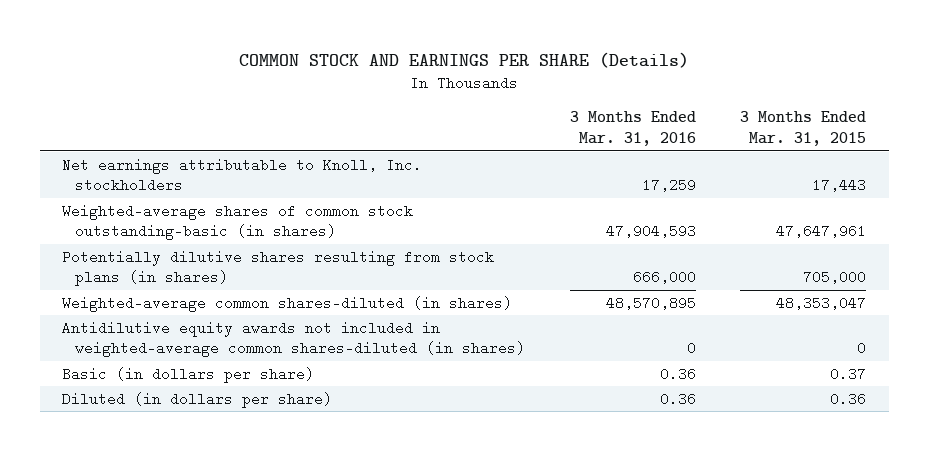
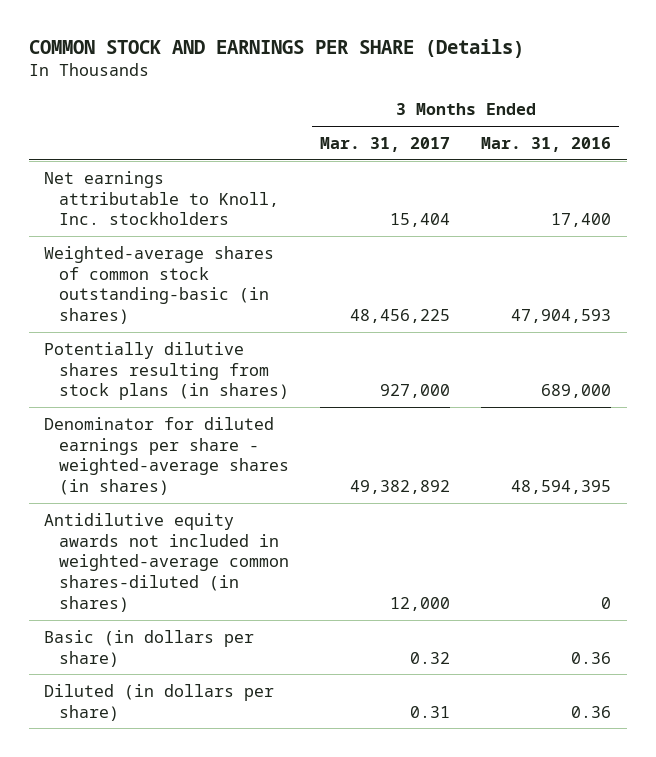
[740,111,867,146] 3 Months Ended Mar. 31, 2015 -> none
none -> [320,136,451,152] Mar. 31, 2017
[641,178,696,193] 17,259 -> [551,213,612,228] 17,400
[632,270,696,285] 666,000 -> [541,384,612,399] 689,000
[62,295,513,312] Weighted-average common shares-diluted (in shares) -> [44,416,289,496] Denominator for diluted earnings per share - weighted-average shares (in shares)
[605,295,696,310] 48,570,895 -> [511,480,612,495] 48,594,395

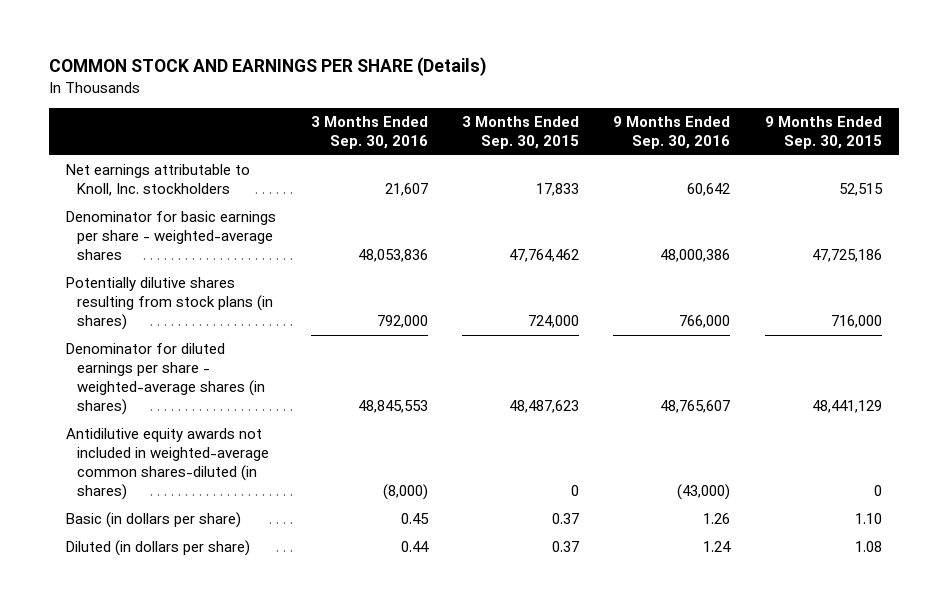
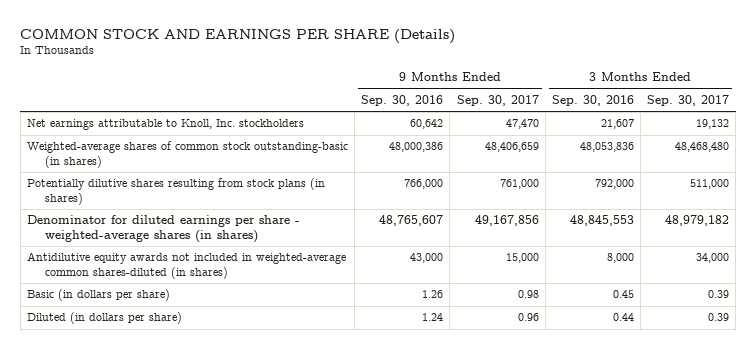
[461,116,579,150] 3 Months Ended Sep. 30, 2015 -> none
[764,116,882,150] 9 Months Ended Sep. 30, 2015 -> none
none -> [456,95,539,107] Sep. 30, 2017
none -> [647,95,730,107] Sep. 30, 2017
[66,211,277,261] Denominator for basic earnings per share - weighted-average shares -> [27,141,349,169] Weighted-average shares of common stock outstanding-basic (in shares)
[382,484,428,501] (8,000) -> [606,253,634,264] 8,000
[677,484,731,501] (43,000) -> [410,253,444,264] 43,000

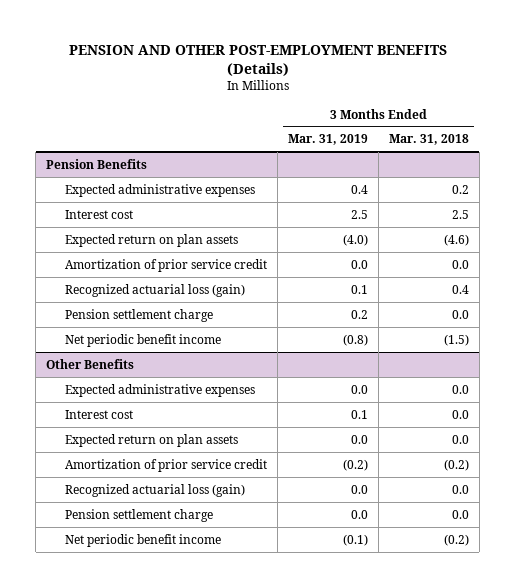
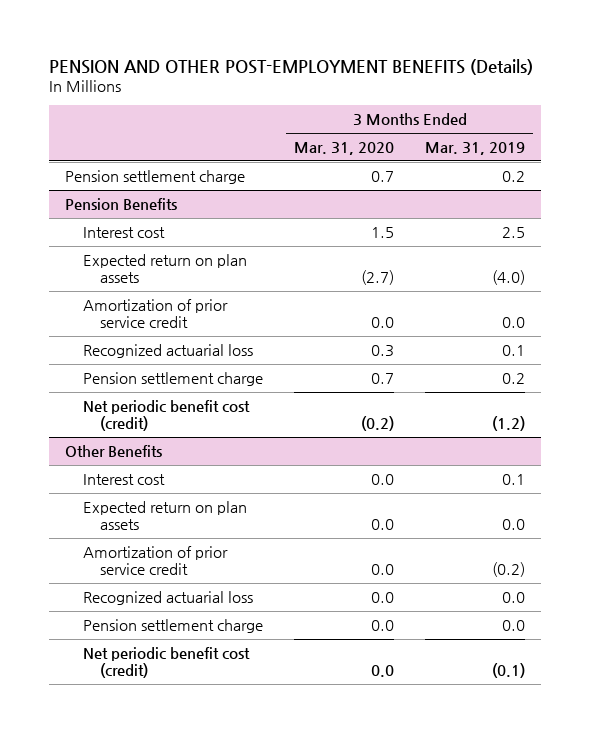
[389,134,470,146] Mar. 31, 2018 -> none
none -> [293,142,394,156] Mar. 31, 2020
none -> [64,169,245,184] Pension settlement charge
[65,183,256,197] Expected administrative expenses -> none
[65,283,246,297] Recognized actuarial loss (gain) -> [82,343,253,358] Recognized actuarial loss
[65,333,222,347] Net periodic benefit income -> [82,399,250,432] Net periodic benefit cost (credit)
[343,333,369,346] (0.8) -> [492,416,526,432] (1.2)
[65,383,256,397] Expected administrative expenses -> none
[65,483,246,497] Recognized actuarial loss (gain) -> [82,590,253,605] Recognized actuarial loss
[65,533,222,547] Net periodic benefit income -> [82,646,250,679] Net periodic benefit cost (credit)

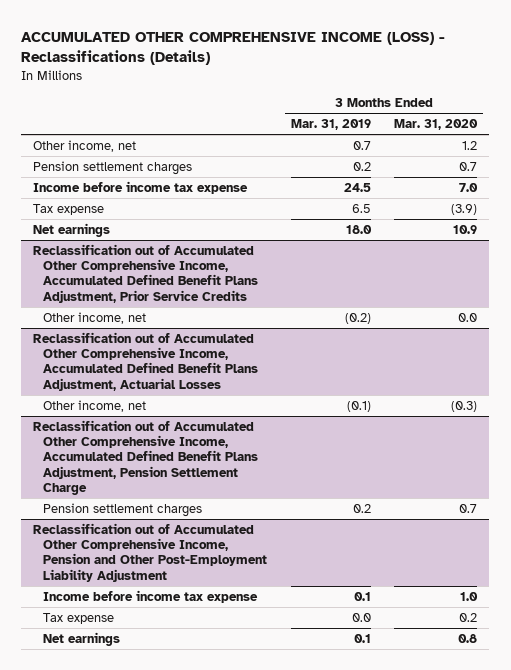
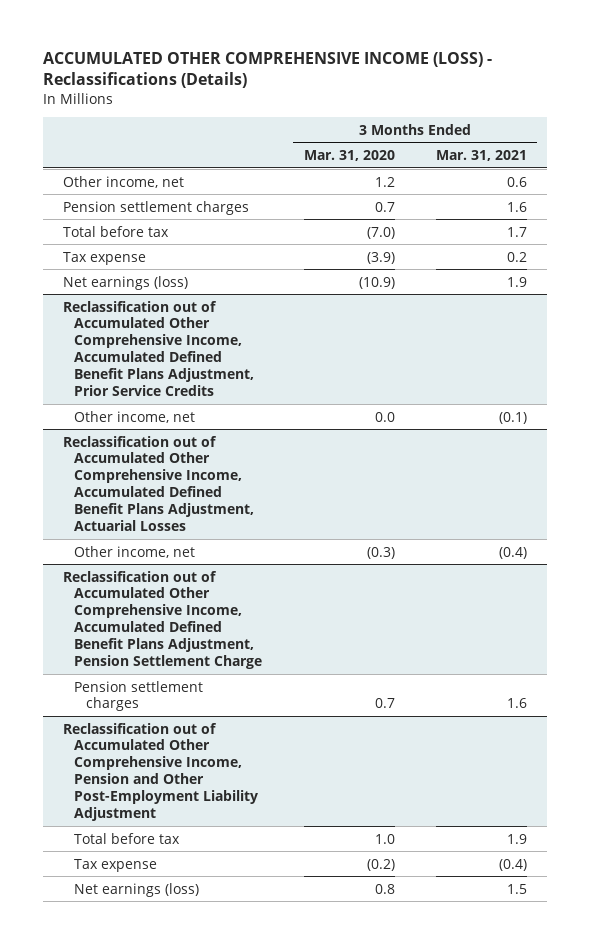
[290,119,371,131] Mar. 31, 2019 -> none
none -> [435,150,527,162] Mar. 31, 2021
[33,180,249,194] Income before income tax expense -> [63,225,170,237] Total before tax
[459,182,479,192] 7.0 -> [366,226,395,239] (7.0)
[33,222,111,237] Net earnings -> [63,275,189,290] Net earnings (loss)
[453,224,478,234] 10.9 -> [358,276,395,289] (10.9)
[42,589,258,603] Income before income tax expense -> [74,832,181,844] Total before tax
[459,612,478,622] 0.2 -> [366,858,395,871] (0.2)
[42,631,120,646] Net earnings -> [74,882,200,897] Net earnings (loss)

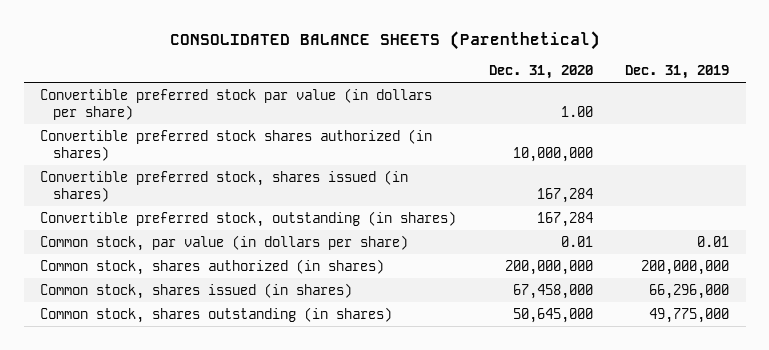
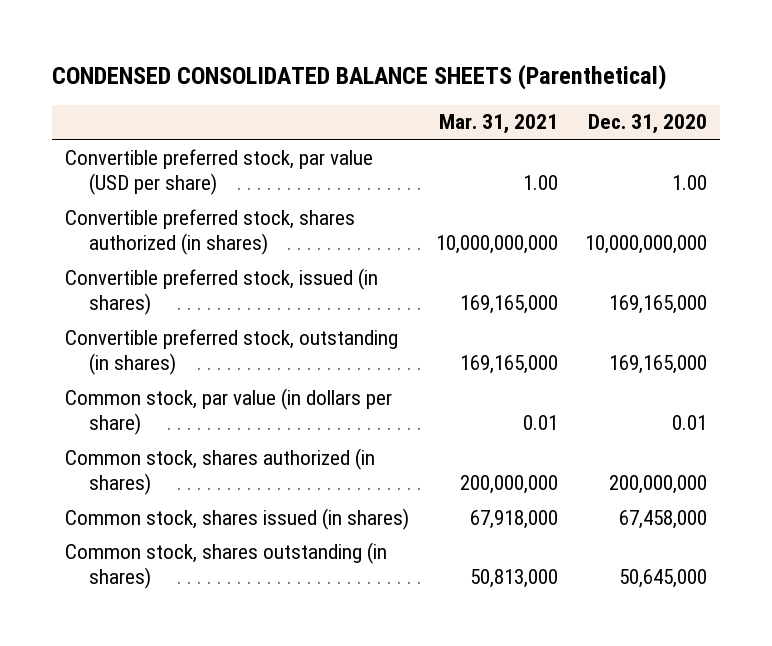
[169,30,600,50] CONSOLIDATED BALANCE SHEETS (Parenthetical) -> [51,64,667,91] CONDENSED CONSOLIDATED BALANCE SHEETS (Parenthetical)
[625,64,730,79] Dec. 31, 2019 -> none
none -> [438,114,558,135] Mar. 31, 2021
[40,87,433,120] Convertible preferred stock par value (in dollars per share) -> [65,148,374,195] Convertible preferred stock, par value (USD per share)
[40,128,433,161] Convertible preferred stock shares authorized (in shares) -> [65,208,356,255] Convertible preferred stock, shares authorized (in shares)
[512,146,593,162] 10,000,000 -> [584,234,707,254] 10,000,000,000
[40,169,409,202] Convertible preferred stock, shares issued (in shares) -> [65,267,379,315] Convertible preferred stock, issued (in shares)
[536,187,593,203] 167,284 -> [608,294,707,314] 169,165,000
[536,211,593,227] 167,284 -> [608,354,707,374] 169,165,000

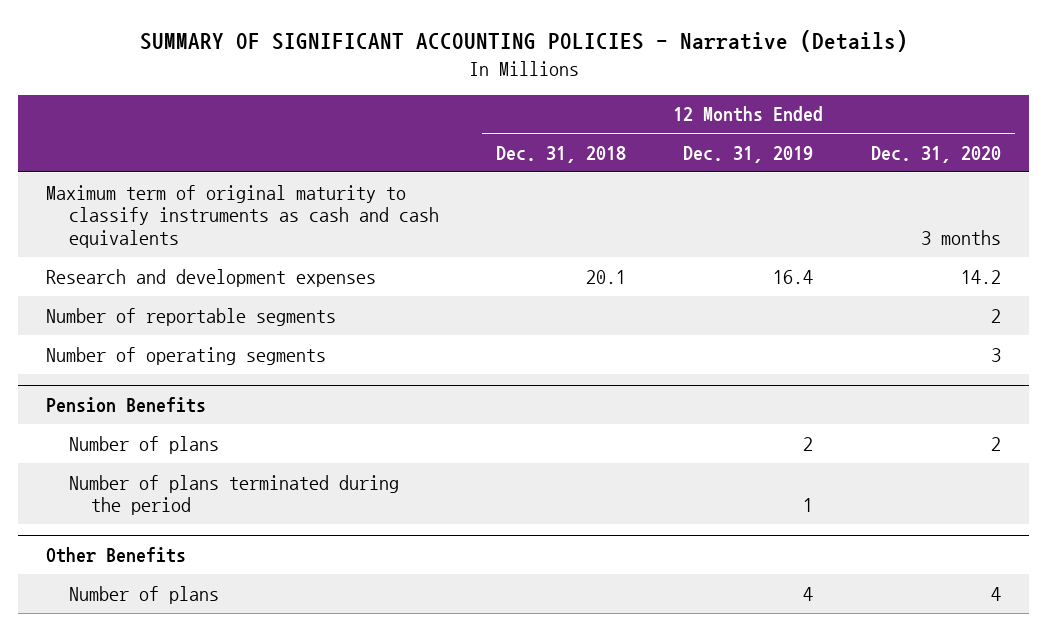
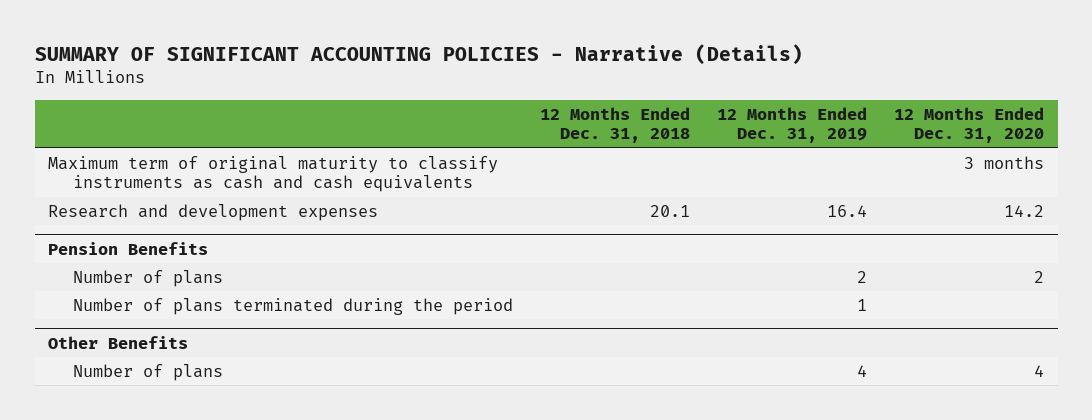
[46,307,337,326] Number of reportable segments -> none
[46,346,327,365] Number of operating segments -> none

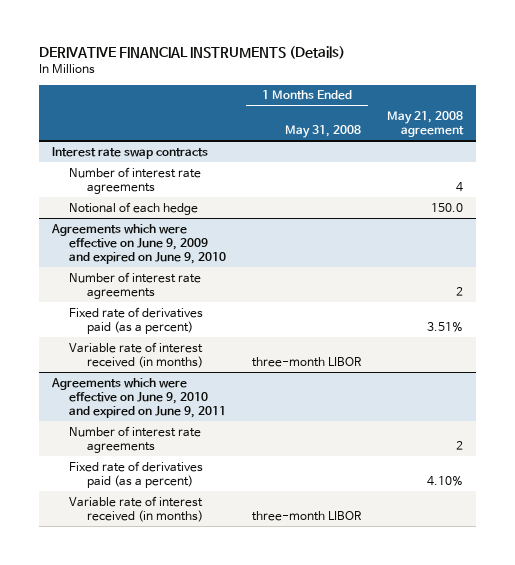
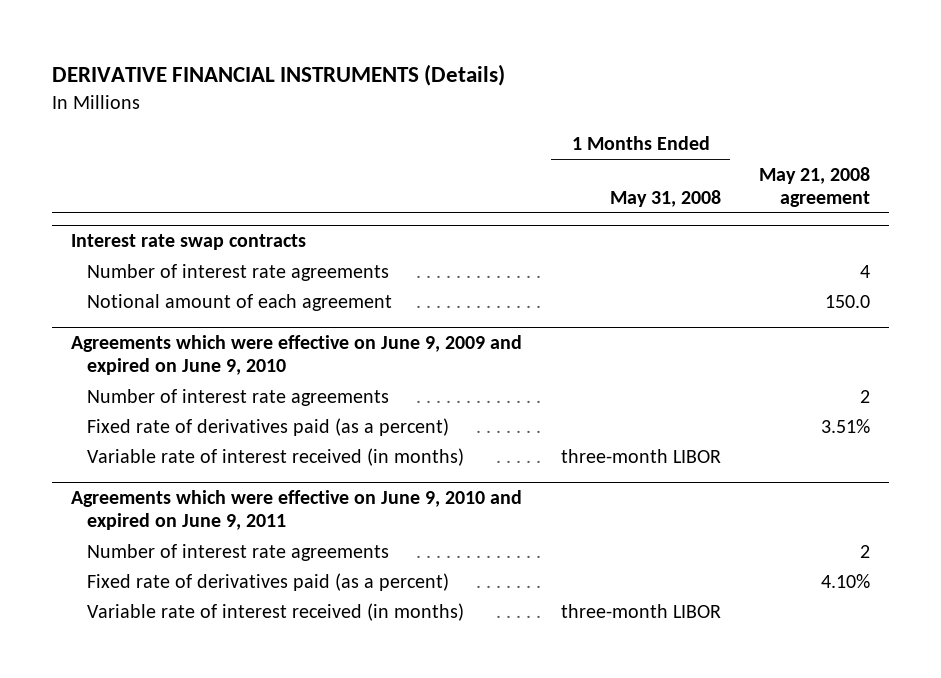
[69,201,199,215] Notional of each hedge -> [86,293,392,311] Notional amount of each agreement

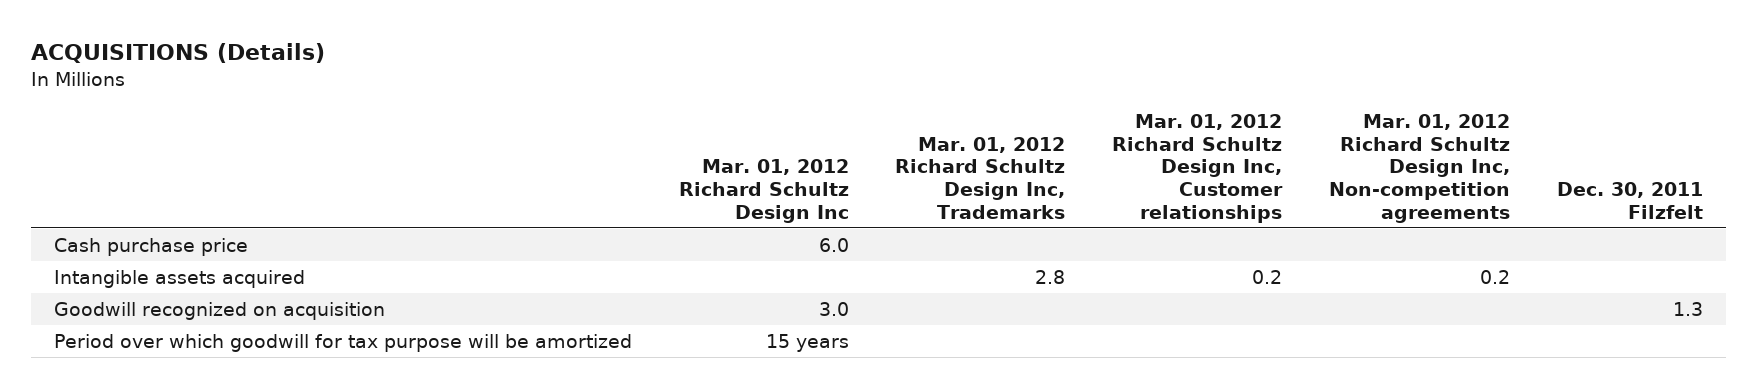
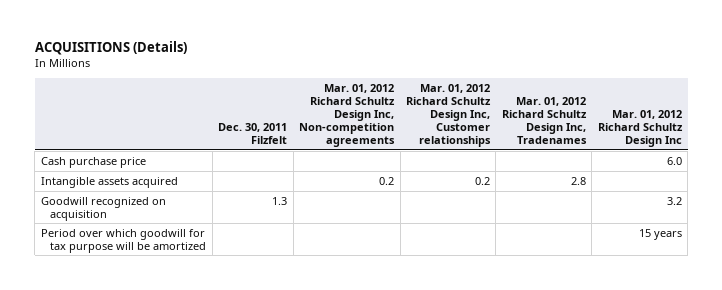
[895,136,1066,219] Mar. 01, 2012 Richard Schultz Design Inc, Trademarks -> none
none -> [501,97,587,144] Mar. 01, 2012 Richard Schultz Design Inc, Tradenames
[818,301,849,316] 3.0 -> [666,196,682,205] 3.2

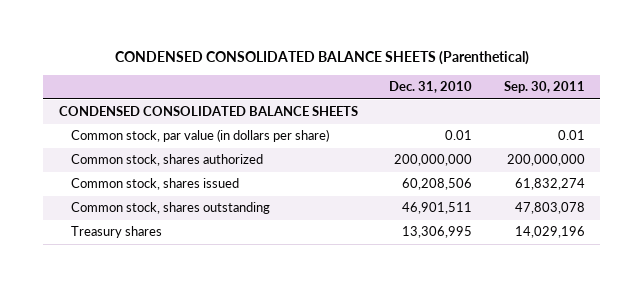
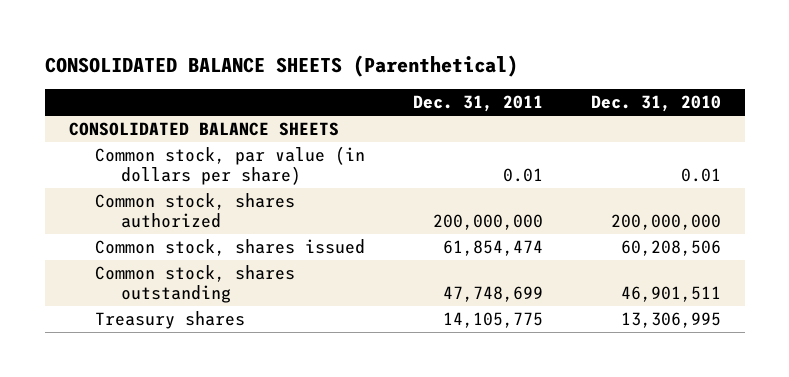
[114,51,529,66] CONDENSED CONSOLIDATED BALANCE SHEETS (Parenthetical) -> [44,54,518,77] CONSOLIDATED BALANCE SHEETS (Parenthetical)
[503,81,585,94] Sep. 30, 2011 -> none
none -> [412,95,543,113] Dec. 31, 2011
[58,106,358,117] CONDENSED CONSOLIDATED BALANCE SHEETS -> [68,122,339,137] CONSOLIDATED BALANCE SHEETS

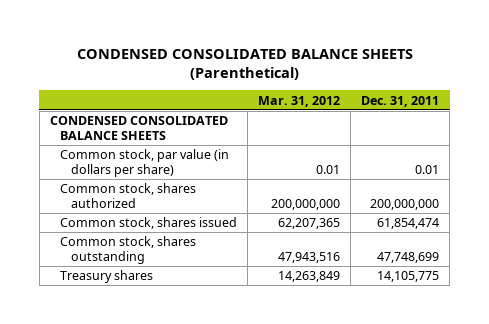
[44,54,518,77] CONSOLIDATED BALANCE SHEETS (Parenthetical) -> [76,48,413,80] CONDENSED CONSOLIDATED BALANCE SHEETS (Parenthetical)
[590,95,721,113] Dec. 31, 2010 -> none
none -> [258,95,341,107] Mar. 31, 2012
[68,122,339,137] CONSOLIDATED BALANCE SHEETS -> [49,116,228,140] CONDENSED CONSOLIDATED BALANCE SHEETS

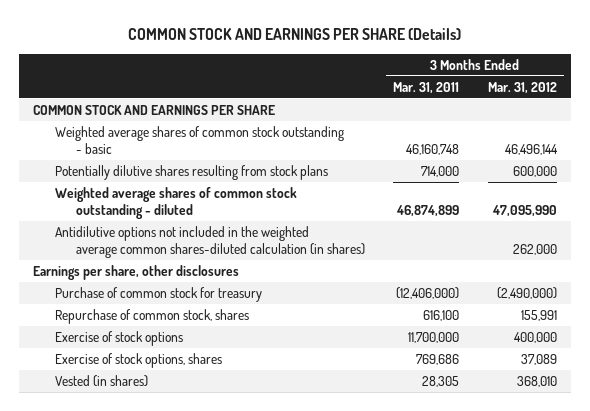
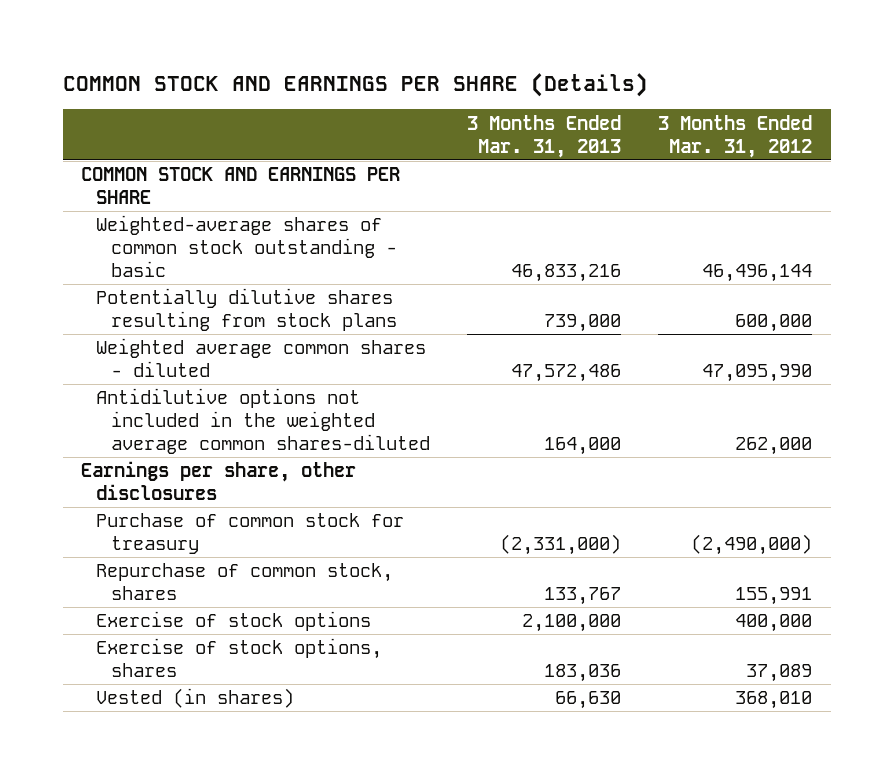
[393,81,460,94] Mar. 31, 2011 -> none
none -> [466,114,621,158] 3 Months Ended Mar. 31, 2013
[54,125,344,154] Weighted average shares of common stock outstanding - basic -> [96,215,397,277] Weighted-average shares of common stock outstanding - basic
[54,186,297,219] Weighted average shares of common stock outstanding - diluted -> [96,338,427,378] Weighted average common shares - diluted
[54,225,365,258] Antidilutive options not included in the weighted average common shares-diluted calculation (in shares) -> [96,388,430,454] Antidilutive options not included in the weighted average common shares-diluted

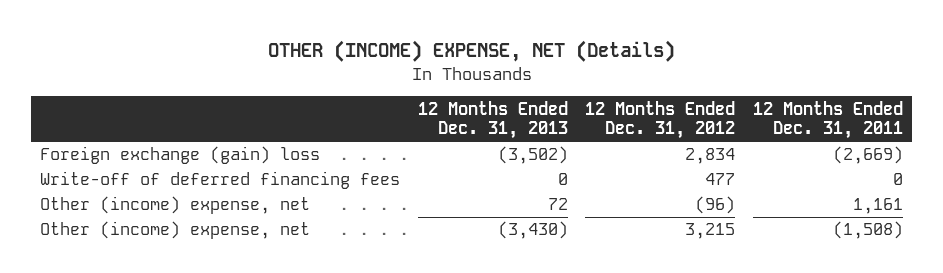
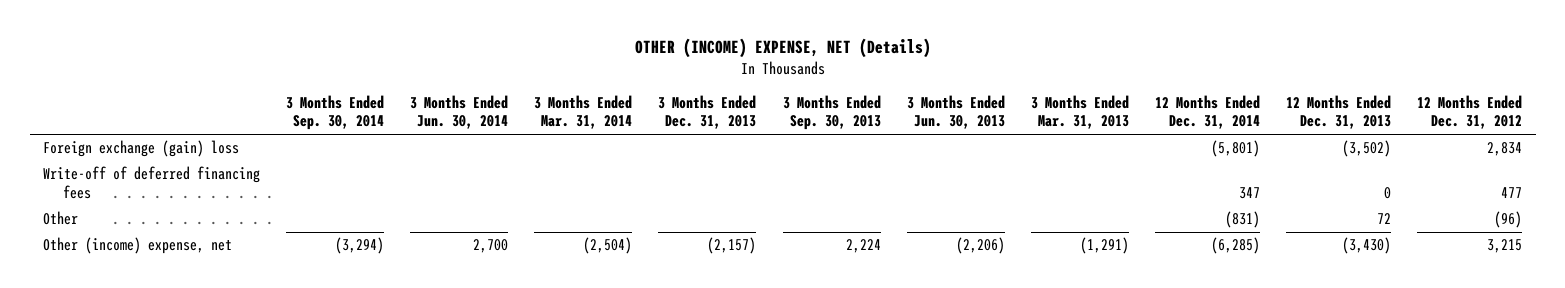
[753,100,904,140] 12 Months Ended Dec. 31, 2011 -> none
none -> [285,94,384,131] 3 Months Ended Sep. 30, 2014
none -> [409,94,508,130] 3 Months Ended Jun. 30, 2014
none -> [534,94,633,130] 3 Months Ended Mar. 31, 2014
none -> [658,94,757,130] 3 Months Ended Dec. 31, 2013
none -> [782,94,881,131] 3 Months Ended Sep. 30, 2013
none -> [906,94,1005,130] 3 Months Ended Jun. 30, 2013
none -> [1030,94,1129,130] 3 Months Ended Mar. 31, 2013
none -> [1155,94,1261,130] 12 Months Ended Dec. 31, 2014
[40,196,311,215] Other (income) expense, net -> [42,211,78,226] Other

